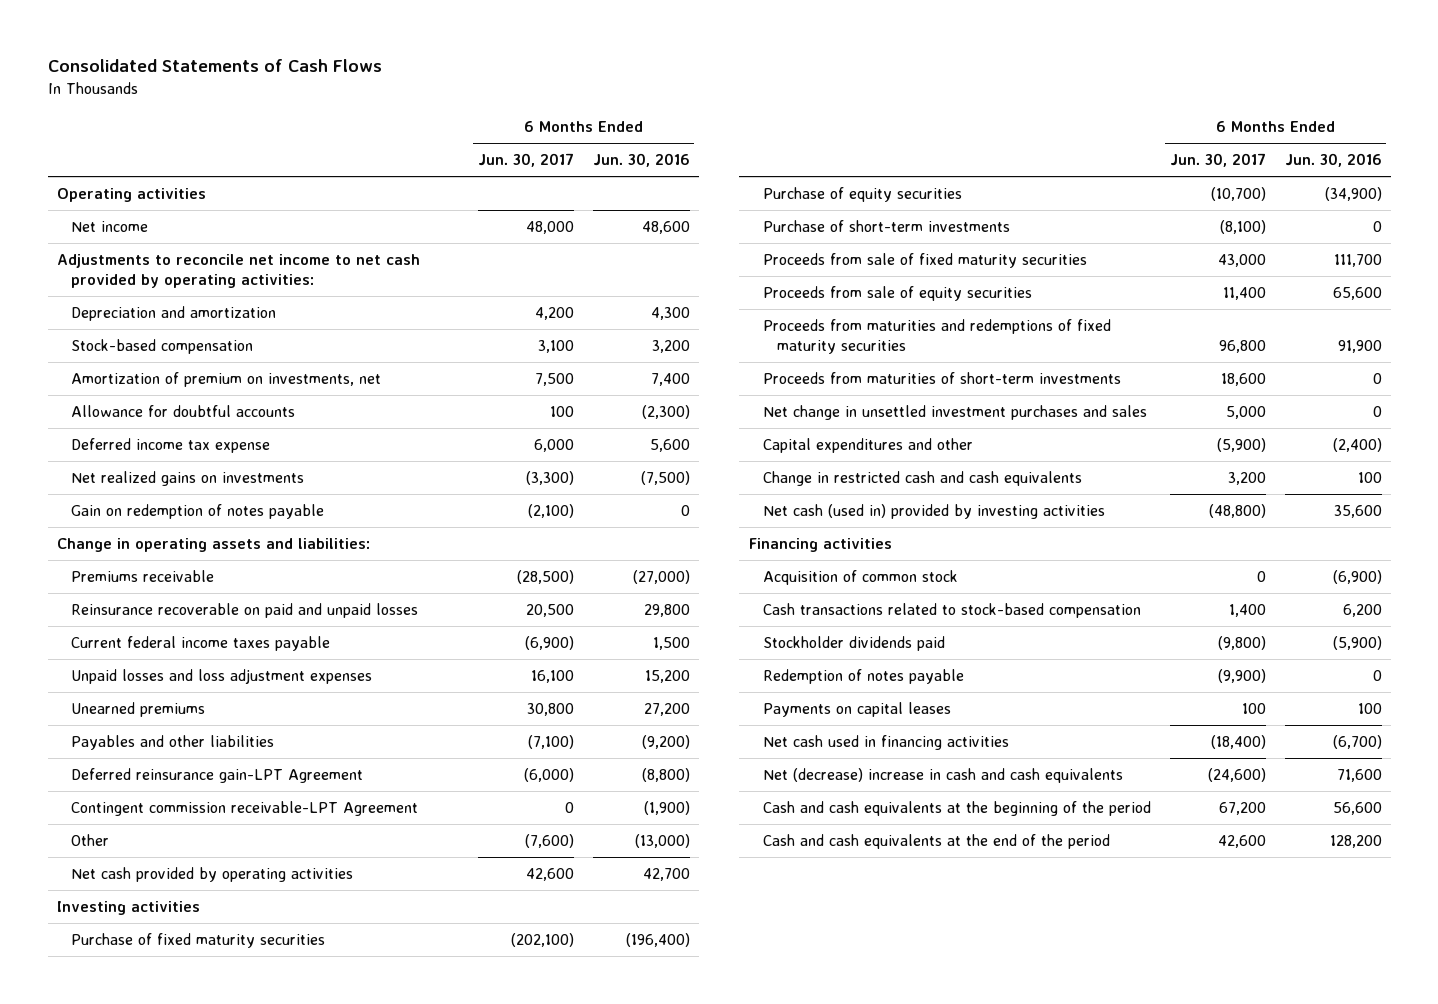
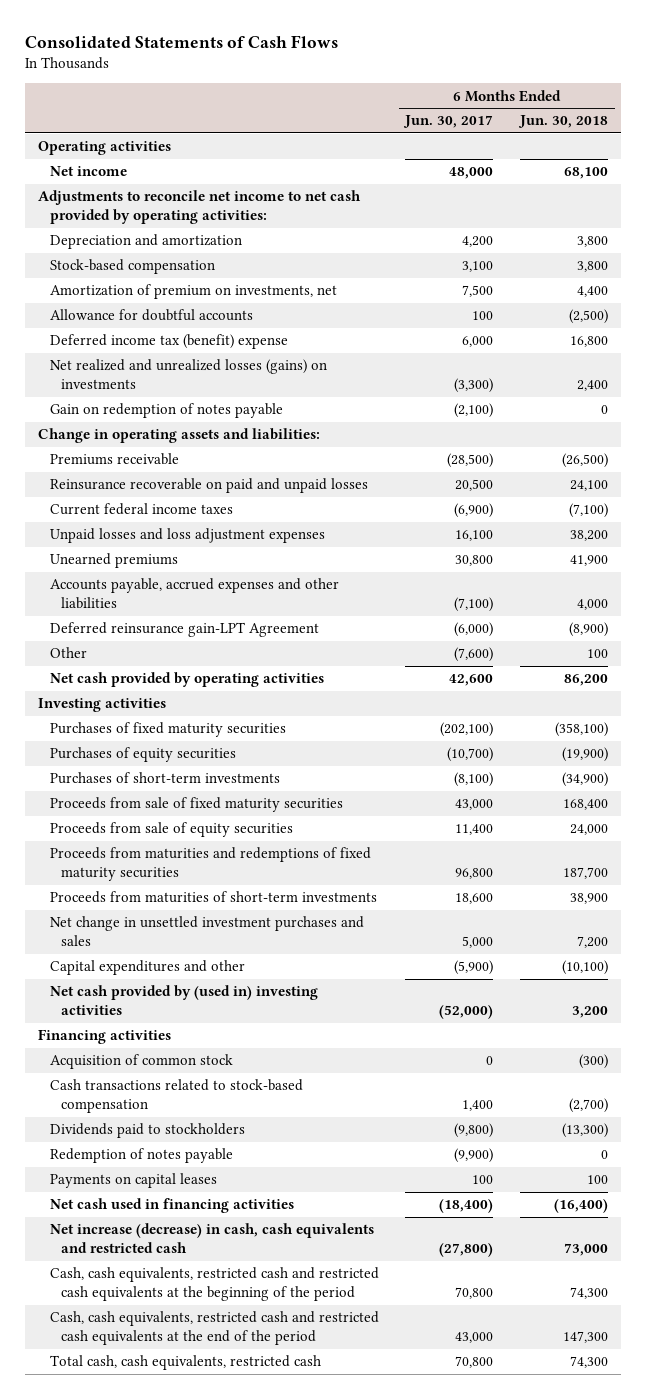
[592,153,690,168] Jun. 30, 2016 -> none
none -> [517,115,608,129] Jun. 30, 2018
[71,437,271,453] Deferred income tax expense -> [49,334,288,350] Deferred income tax (benefit) expense
[71,470,305,486] Net realized gains on investments -> [49,359,327,390] Net realized and unrealized losses (gains) on investments
[71,635,331,651] Current federal income taxes payable -> [49,503,233,516] Current federal income taxes
[71,734,275,750] Payables and other liabilities -> [49,578,339,610] Accounts payable, accrued expenses and other liabilities
[71,800,419,816] Contingent commission receivable-LPT Agreement -> none
[71,932,326,948] Purchase of fixed maturity securities -> [49,722,286,738] Purchases of fixed maturity securities
[762,186,962,202] Purchase of equity securities -> [49,747,236,763] Purchases of equity securities
[762,219,1010,232] Purchase of short-term investments -> [49,772,280,785] Purchases of short-term investments
[762,470,1082,486] Change in restricted cash and cash equivalents -> none
[762,503,1105,519] Net cash (used in) provided by investing activities -> [49,985,318,1016] Net cash provided by (used in) investing activities
[1208,503,1266,518] (48,800) -> [439,1005,494,1020] (52,000)
[762,635,945,651] Stockholder dividends paid -> [49,1123,245,1139] Dividends paid to stockholders
[762,767,1123,783] Net (decrease) increase in cash and cash equivalents -> [49,1223,374,1254] Net increase (decrease) in cash, cash equivalents and restricted cash
[1207,767,1266,782] (24,600) -> [439,1243,494,1258] (27,800)
[762,800,1151,816] Cash and cash equivalents at the beginning of the period -> [49,1267,379,1302] Cash, cash equivalents, restricted cash and restricted cash equivalents at the beginning of the period
[1218,801,1266,815] 67,200 -> [455,1287,494,1300] 70,800
[762,833,1110,849] Cash and cash equivalents at the end of the period -> [49,1311,379,1346] Cash, cash equivalents, restricted cash and restricted cash equivalents at the end of the period
[1217,834,1266,848] 42,600 -> [455,1332,494,1344] 43,000
none -> [49,1355,321,1371] Total cash, cash equivalents, restricted cash

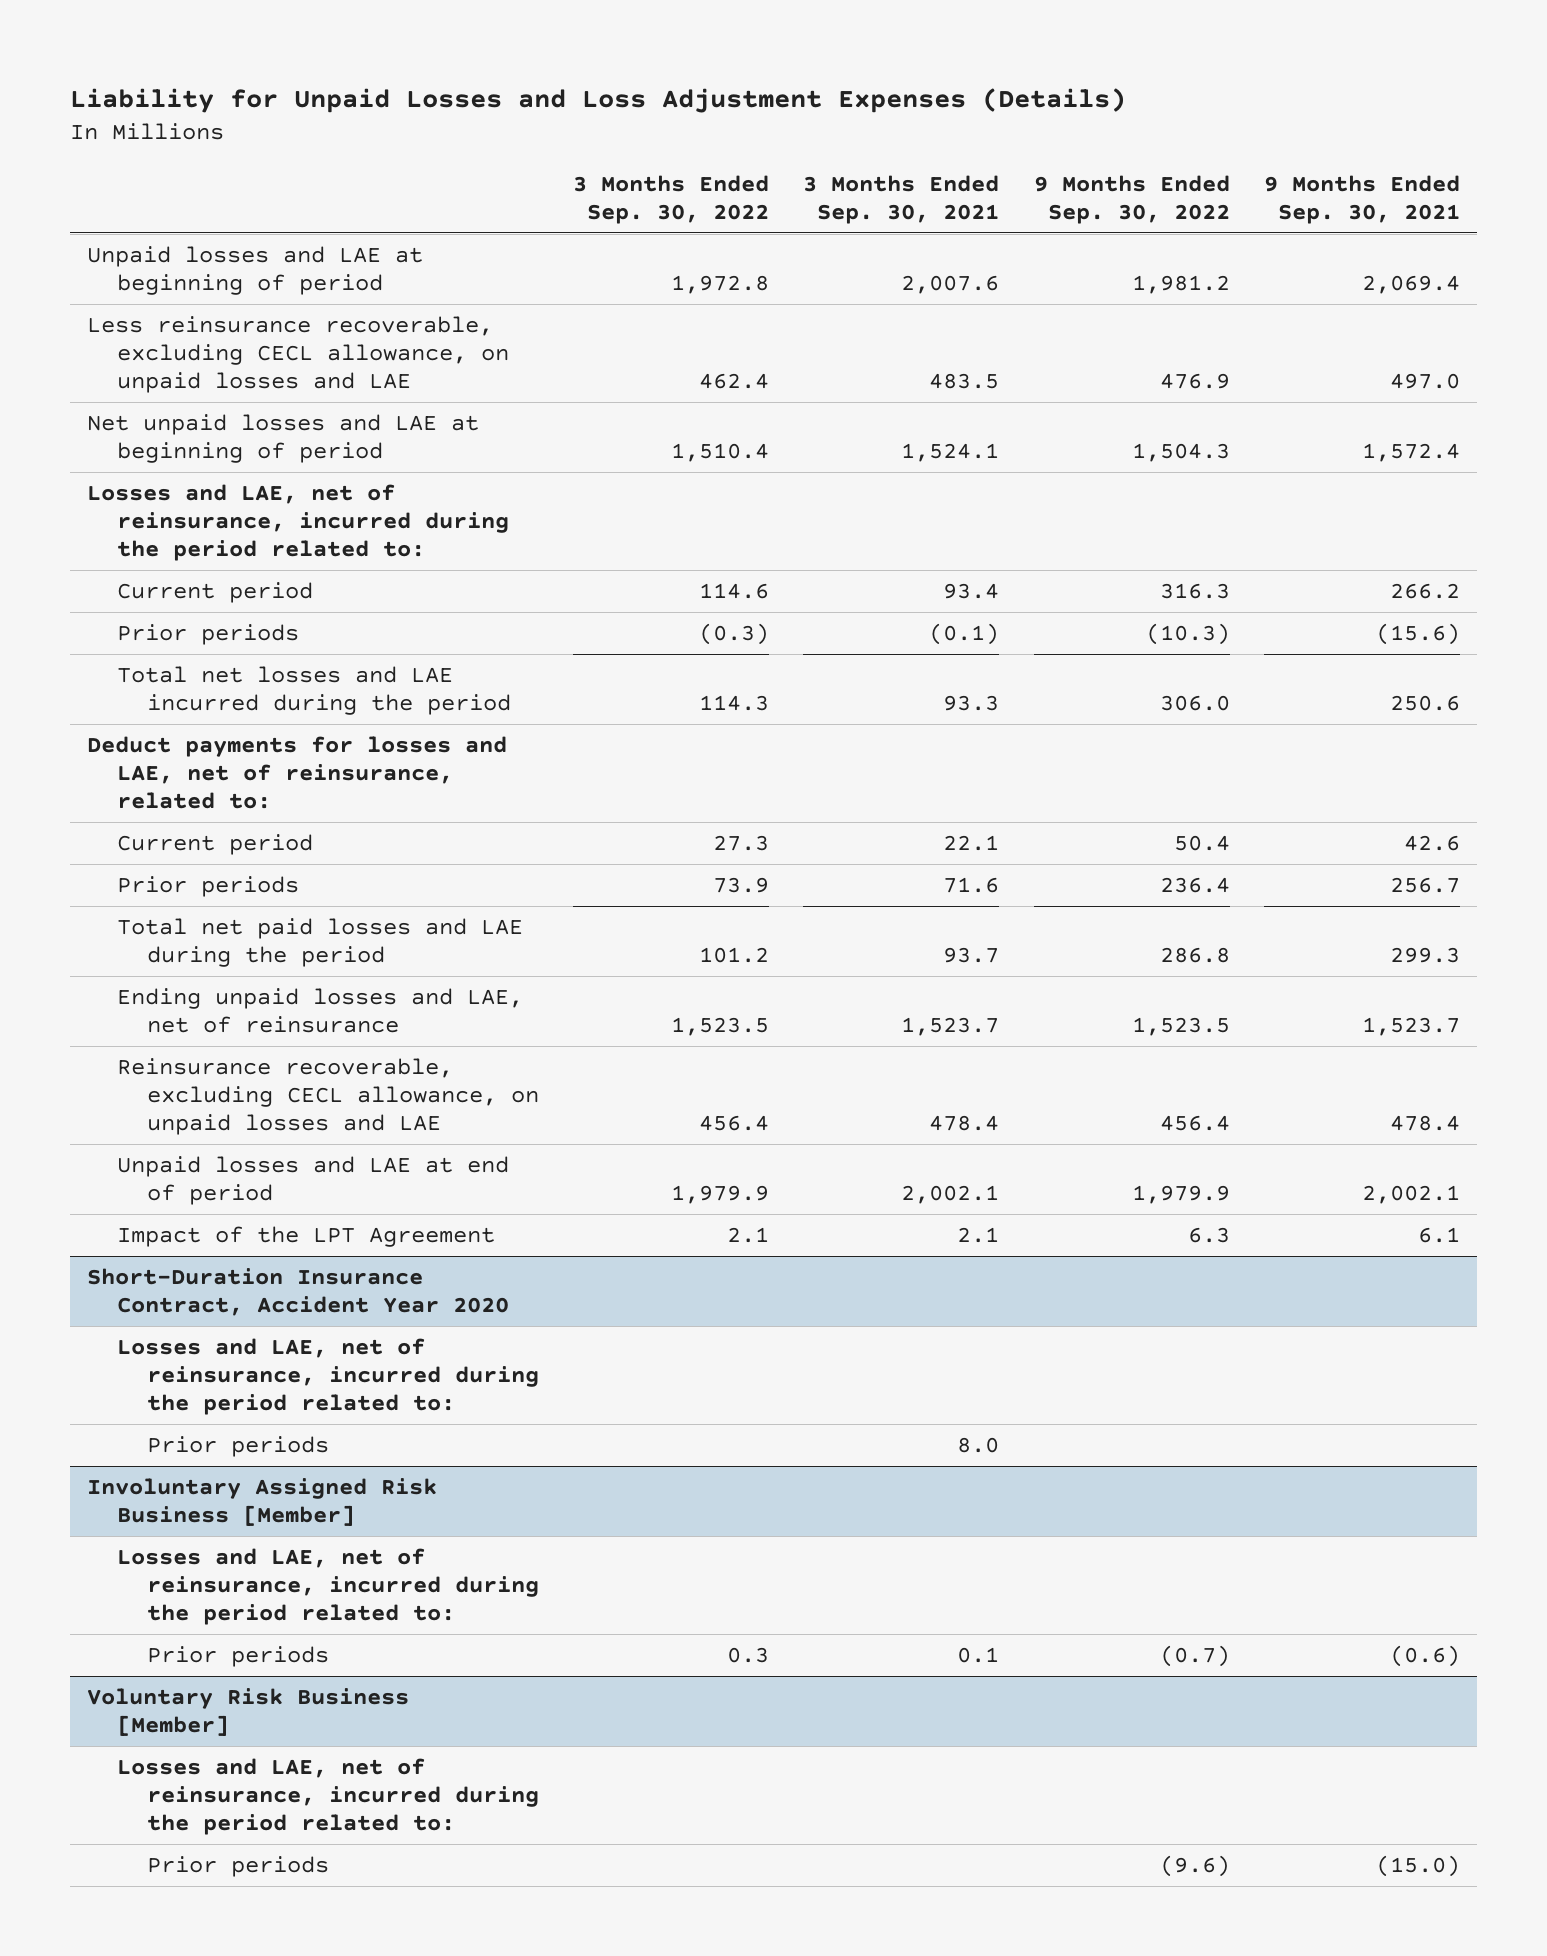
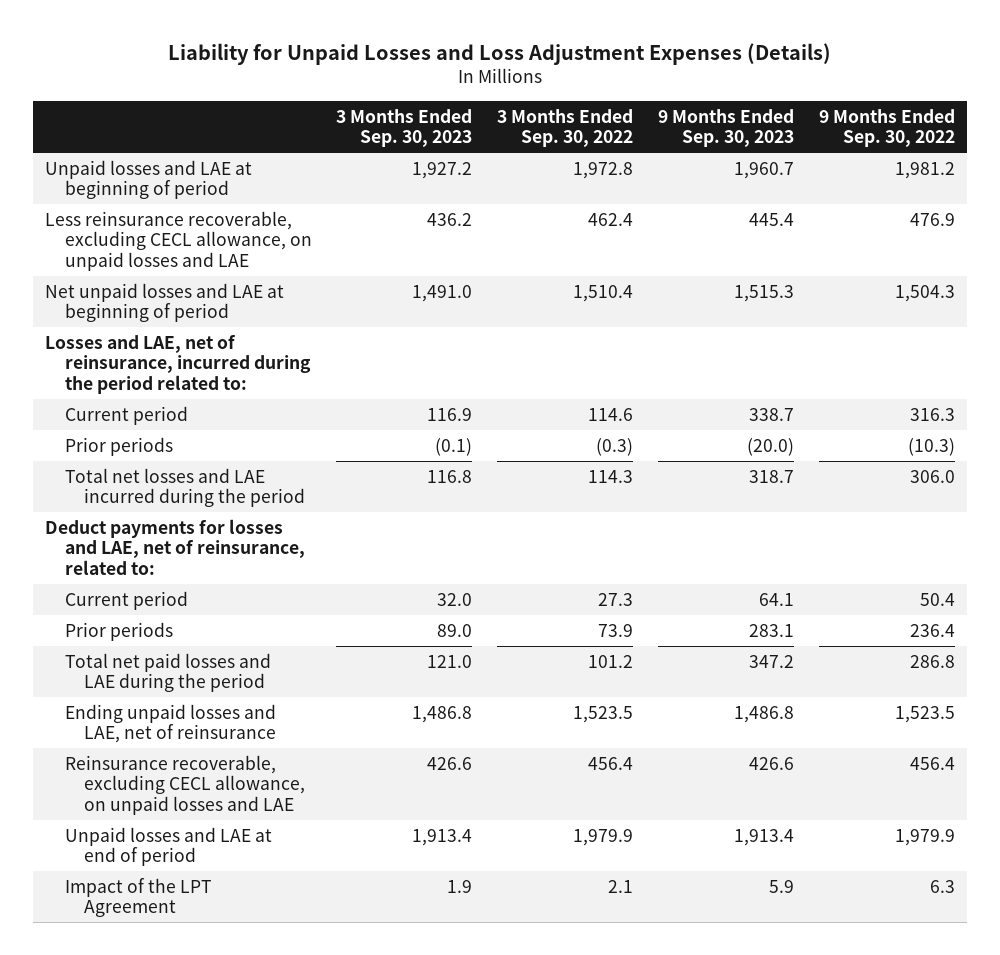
[803,174,1000,224] 3 Months Ended Sep. 30, 2021 -> none
[1264,174,1461,224] 9 Months Ended Sep. 30, 2021 -> none
none -> [336,108,473,148] 3 Months Ended Sep. 30, 2023
none -> [657,108,794,148] 9 Months Ended Sep. 30, 2023
[86,1268,509,1317] Short-Duration Insurance Contract, Accident Year 2020 -> none
[116,1338,539,1416] Losses and LAE, net of reinsurance, incurred during the period related to: -> none
[146,1436,329,1458] Prior periods -> none
[86,1478,437,1527] Involuntary Assigned Risk Business [Member] -> none
[116,1548,539,1626] Losses and LAE, net of reinsurance, incurred during the period related to: -> none
[146,1646,329,1668] Prior periods -> none
[86,1688,409,1737] Voluntary Risk Business [Member] -> none
[116,1758,539,1836] Losses and LAE, net of reinsurance, incurred during the period related to: -> none
[146,1856,329,1878] Prior periods -> none

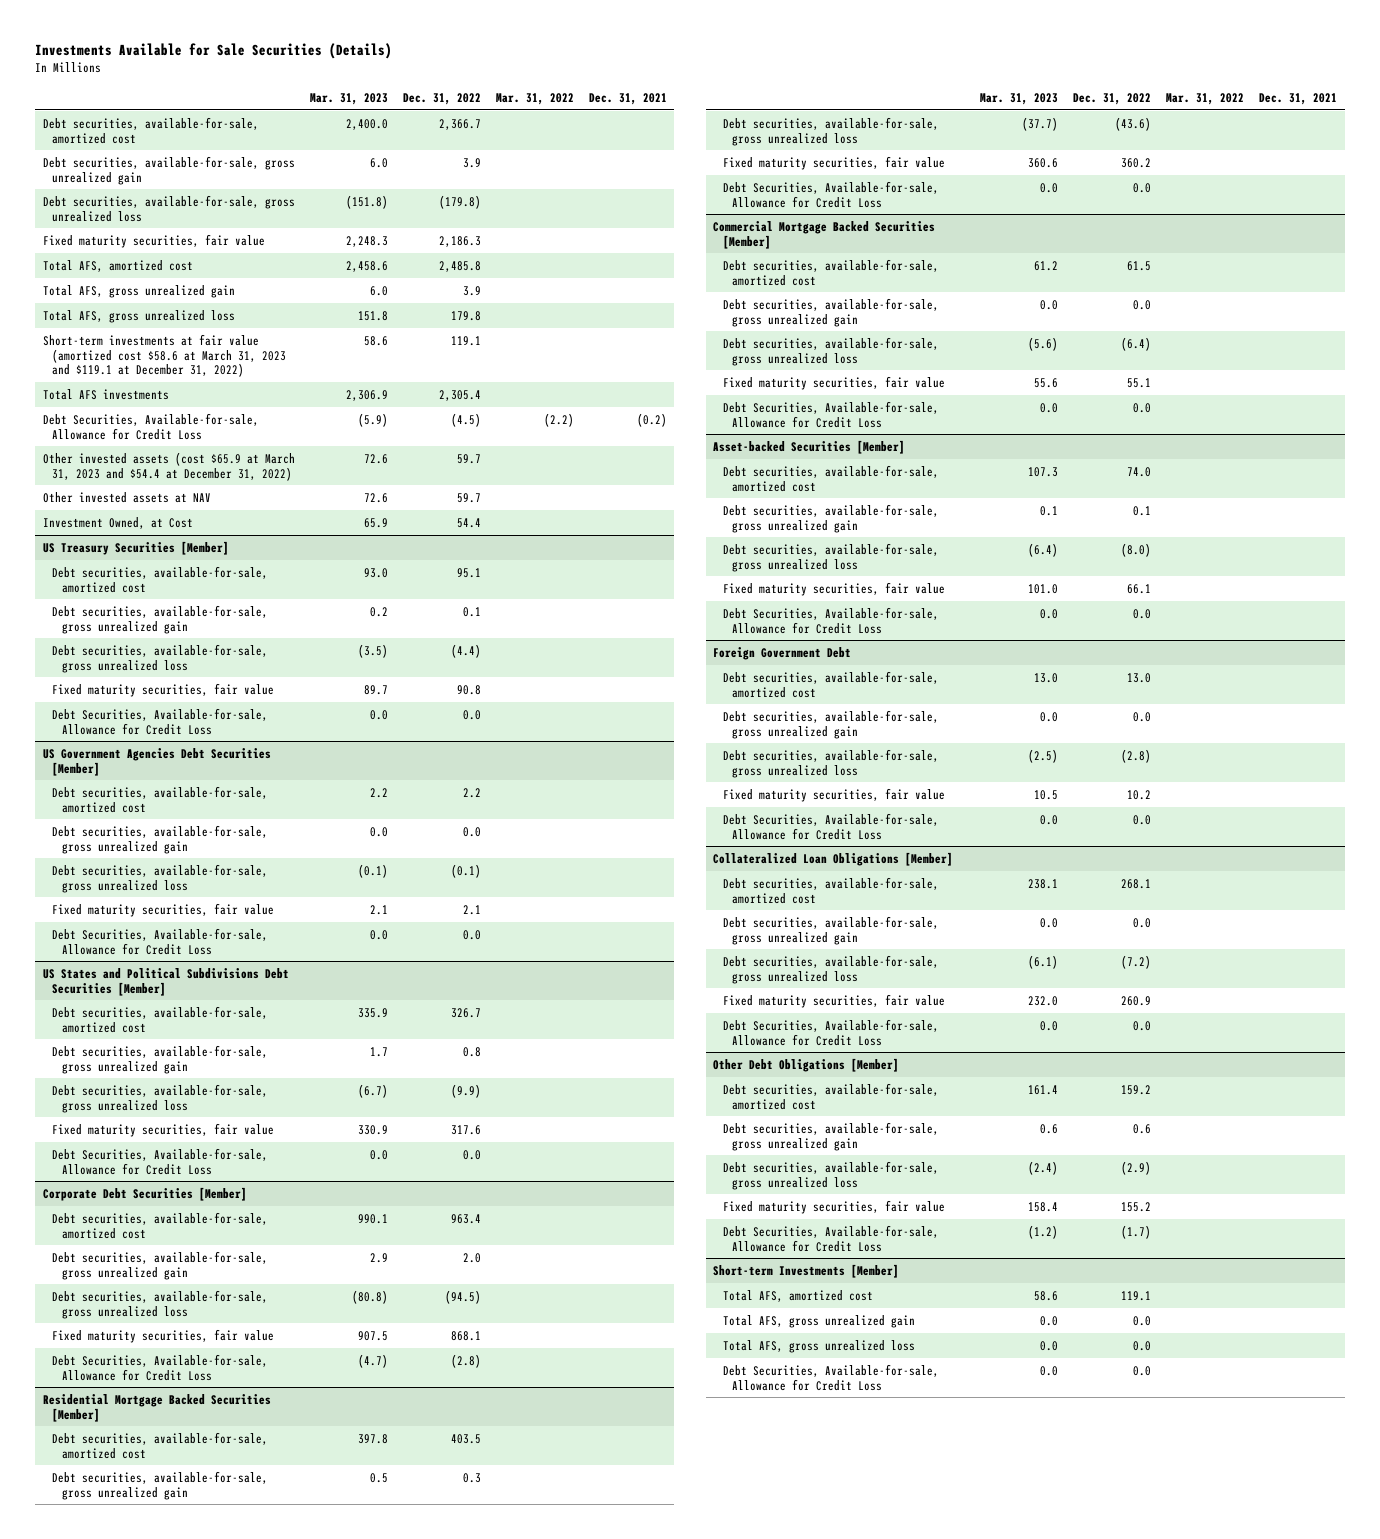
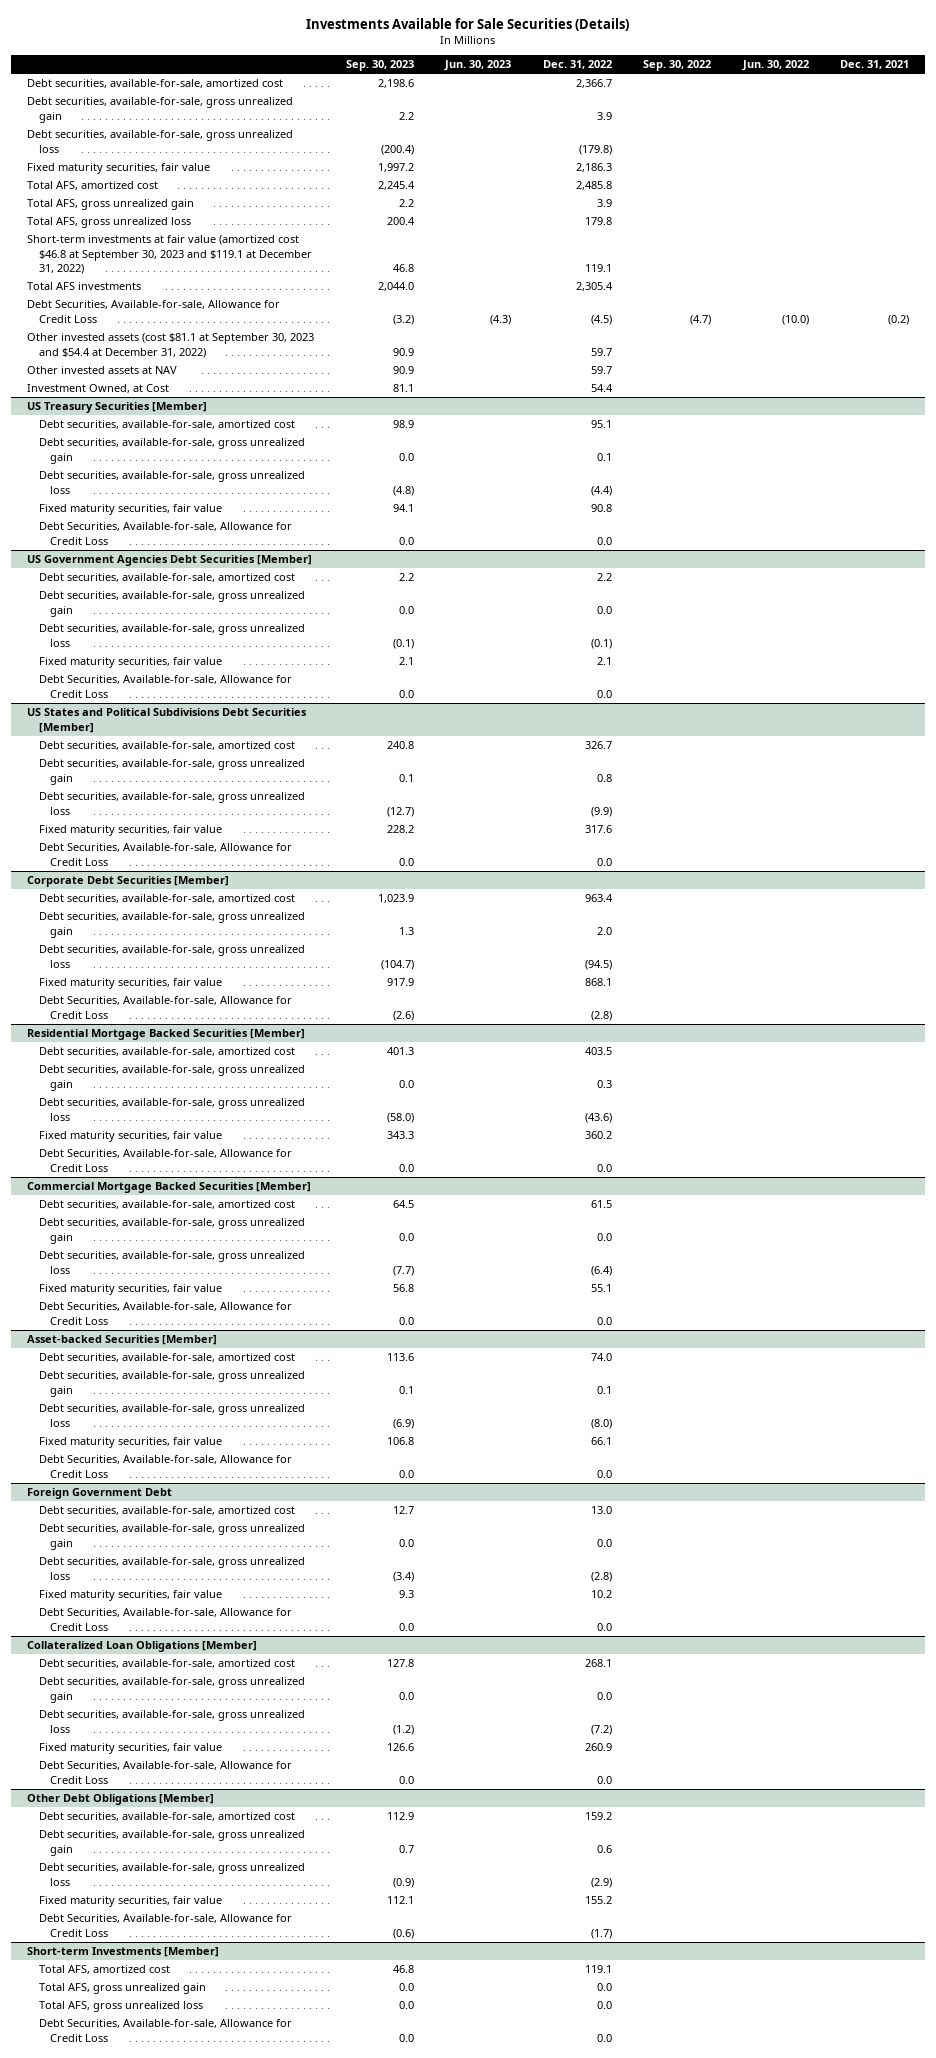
[309,92,388,105] Mar. 31, 2023 -> none
[495,92,574,105] Mar. 31, 2022 -> none
none -> [345,60,414,72] Sep. 30, 2023
none -> [444,60,512,72] Jun. 30, 2023
none -> [643,60,712,72] Sep. 30, 2022
none -> [741,60,809,72] Jun. 30, 2022
[42,333,287,378] Short-term investments at fair value (amortized cost $58.6 at March 31, 2023 and $119.1 at December 31, 2022) -> [26,235,312,275] Short-term investments at fair value (amortized cost $46.8 at September 30, 2023 and $119.1 at December 31, 2022)
[42,451,295,481] Other invested assets (cost $65.9 at March 31, 2023 and $54.4 at December 31, 2022) -> [26,333,314,358] Other invested assets (cost $81.1 at September 30, 2023 and $54.4 at December 31, 2022)

